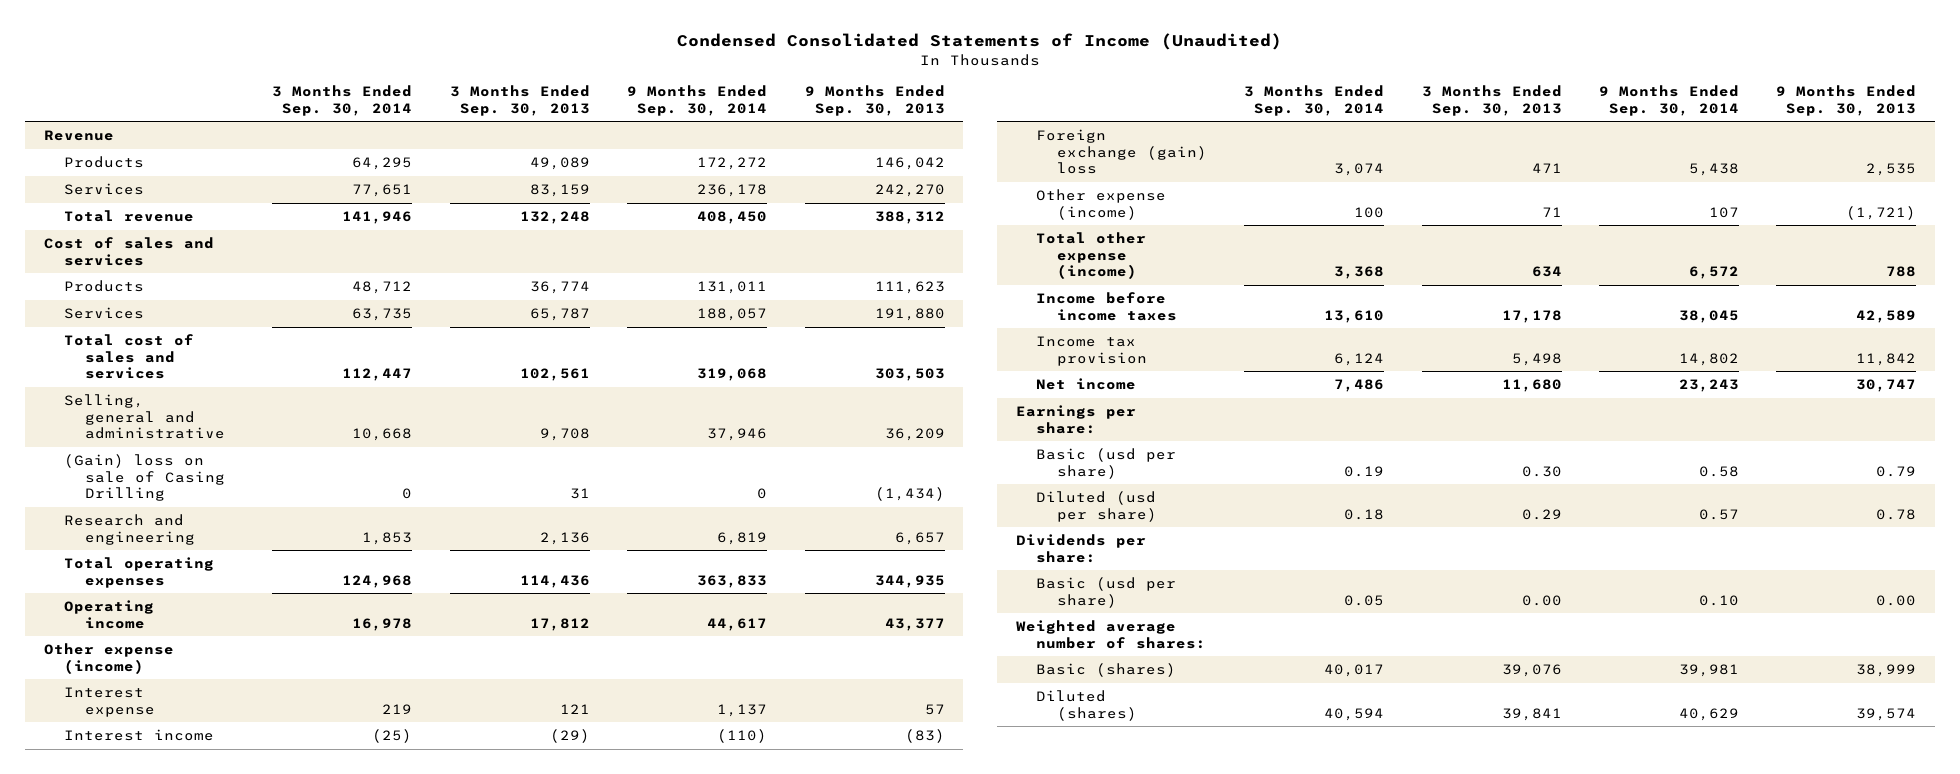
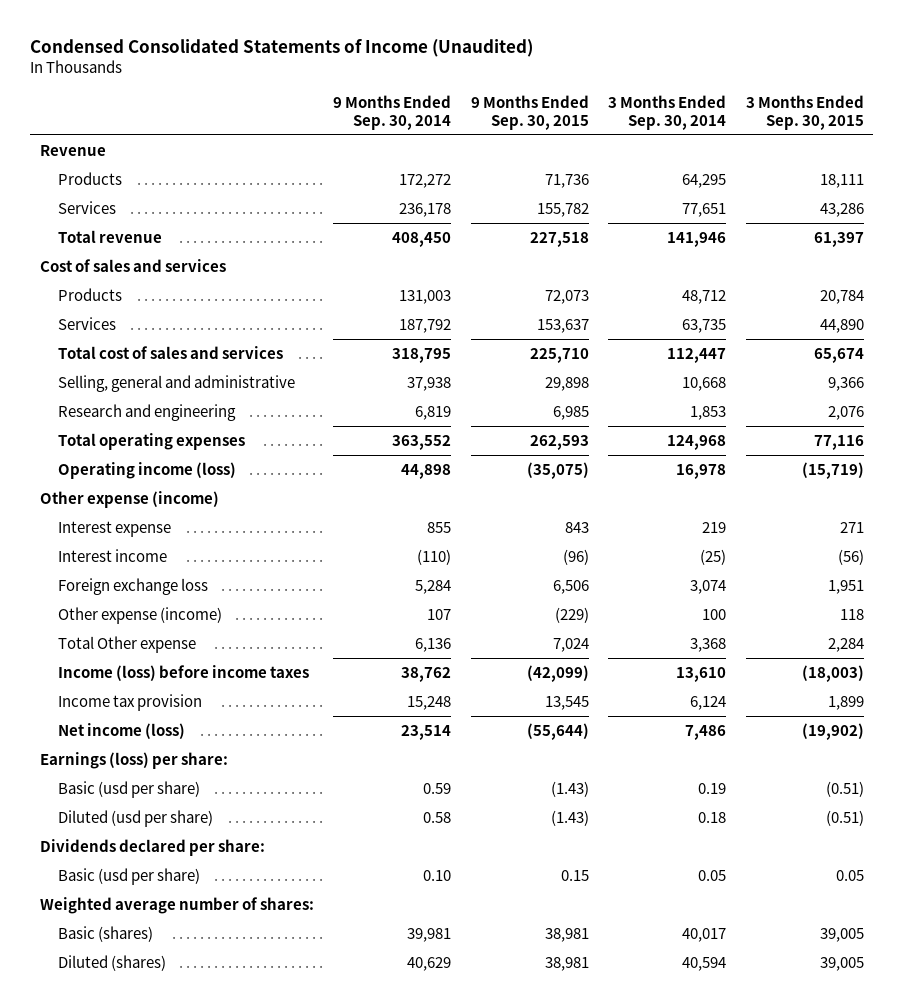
[449,85,590,116] 3 Months Ended Sep. 30, 2013 -> none
[804,85,945,116] 9 Months Ended Sep. 30, 2013 -> none
none -> [470,95,589,130] 9 Months Ended Sep. 30, 2015
none -> [745,95,864,130] 3 Months Ended Sep. 30, 2015
[64,454,225,502] (Gain) loss on sale of Casing Drilling -> none
[697,281,768,295] 131,011 -> [399,289,452,304] 131,003
[697,308,768,322] 188,057 -> [399,318,452,333] 187,792
[697,368,768,382] 319,068 -> [392,347,452,363] 318,795
[707,428,768,442] 37,946 -> [407,376,452,391] 37,938
[697,574,768,588] 363,833 -> [392,434,452,450] 363,552
[64,600,155,629] Operating income -> [58,461,237,479] Operating income (loss)
[707,617,768,631] 44,617 -> [401,463,452,479] 44,898
[717,703,768,717] 1,137 -> [427,521,452,533] 855
[1036,129,1207,175] Foreign exchange (gain) loss -> [58,577,209,595] Foreign exchange loss
[1689,163,1740,177] 5,438 -> [415,579,452,594] 5,284
[1036,232,1147,280] Total other expense (income) -> [58,635,197,653] Total Other expense
[1689,266,1740,280] 6,572 -> [415,637,452,652] 6,136
[1036,292,1177,321] Income before income taxes -> [58,664,310,681] Income (loss) before income taxes
[1679,309,1740,323] 38,045 -> [401,666,452,682] 38,762
[1679,352,1740,366] 14,802 -> [407,695,452,710] 15,248
[1036,378,1137,391] Net income -> [58,722,186,739] Net income (loss)
[1679,379,1740,393] 23,243 -> [401,724,452,740] 23,514
[1015,405,1136,434] Earnings per share: -> [39,751,228,769] Earnings (loss) per share:
[1699,465,1740,477] 0.58 -> [423,782,452,794] 0.59
[1699,508,1740,520] 0.57 -> [423,811,452,823] 0.58
[1015,534,1146,563] Dividends per share: -> [39,838,265,856] Dividends declared per share:

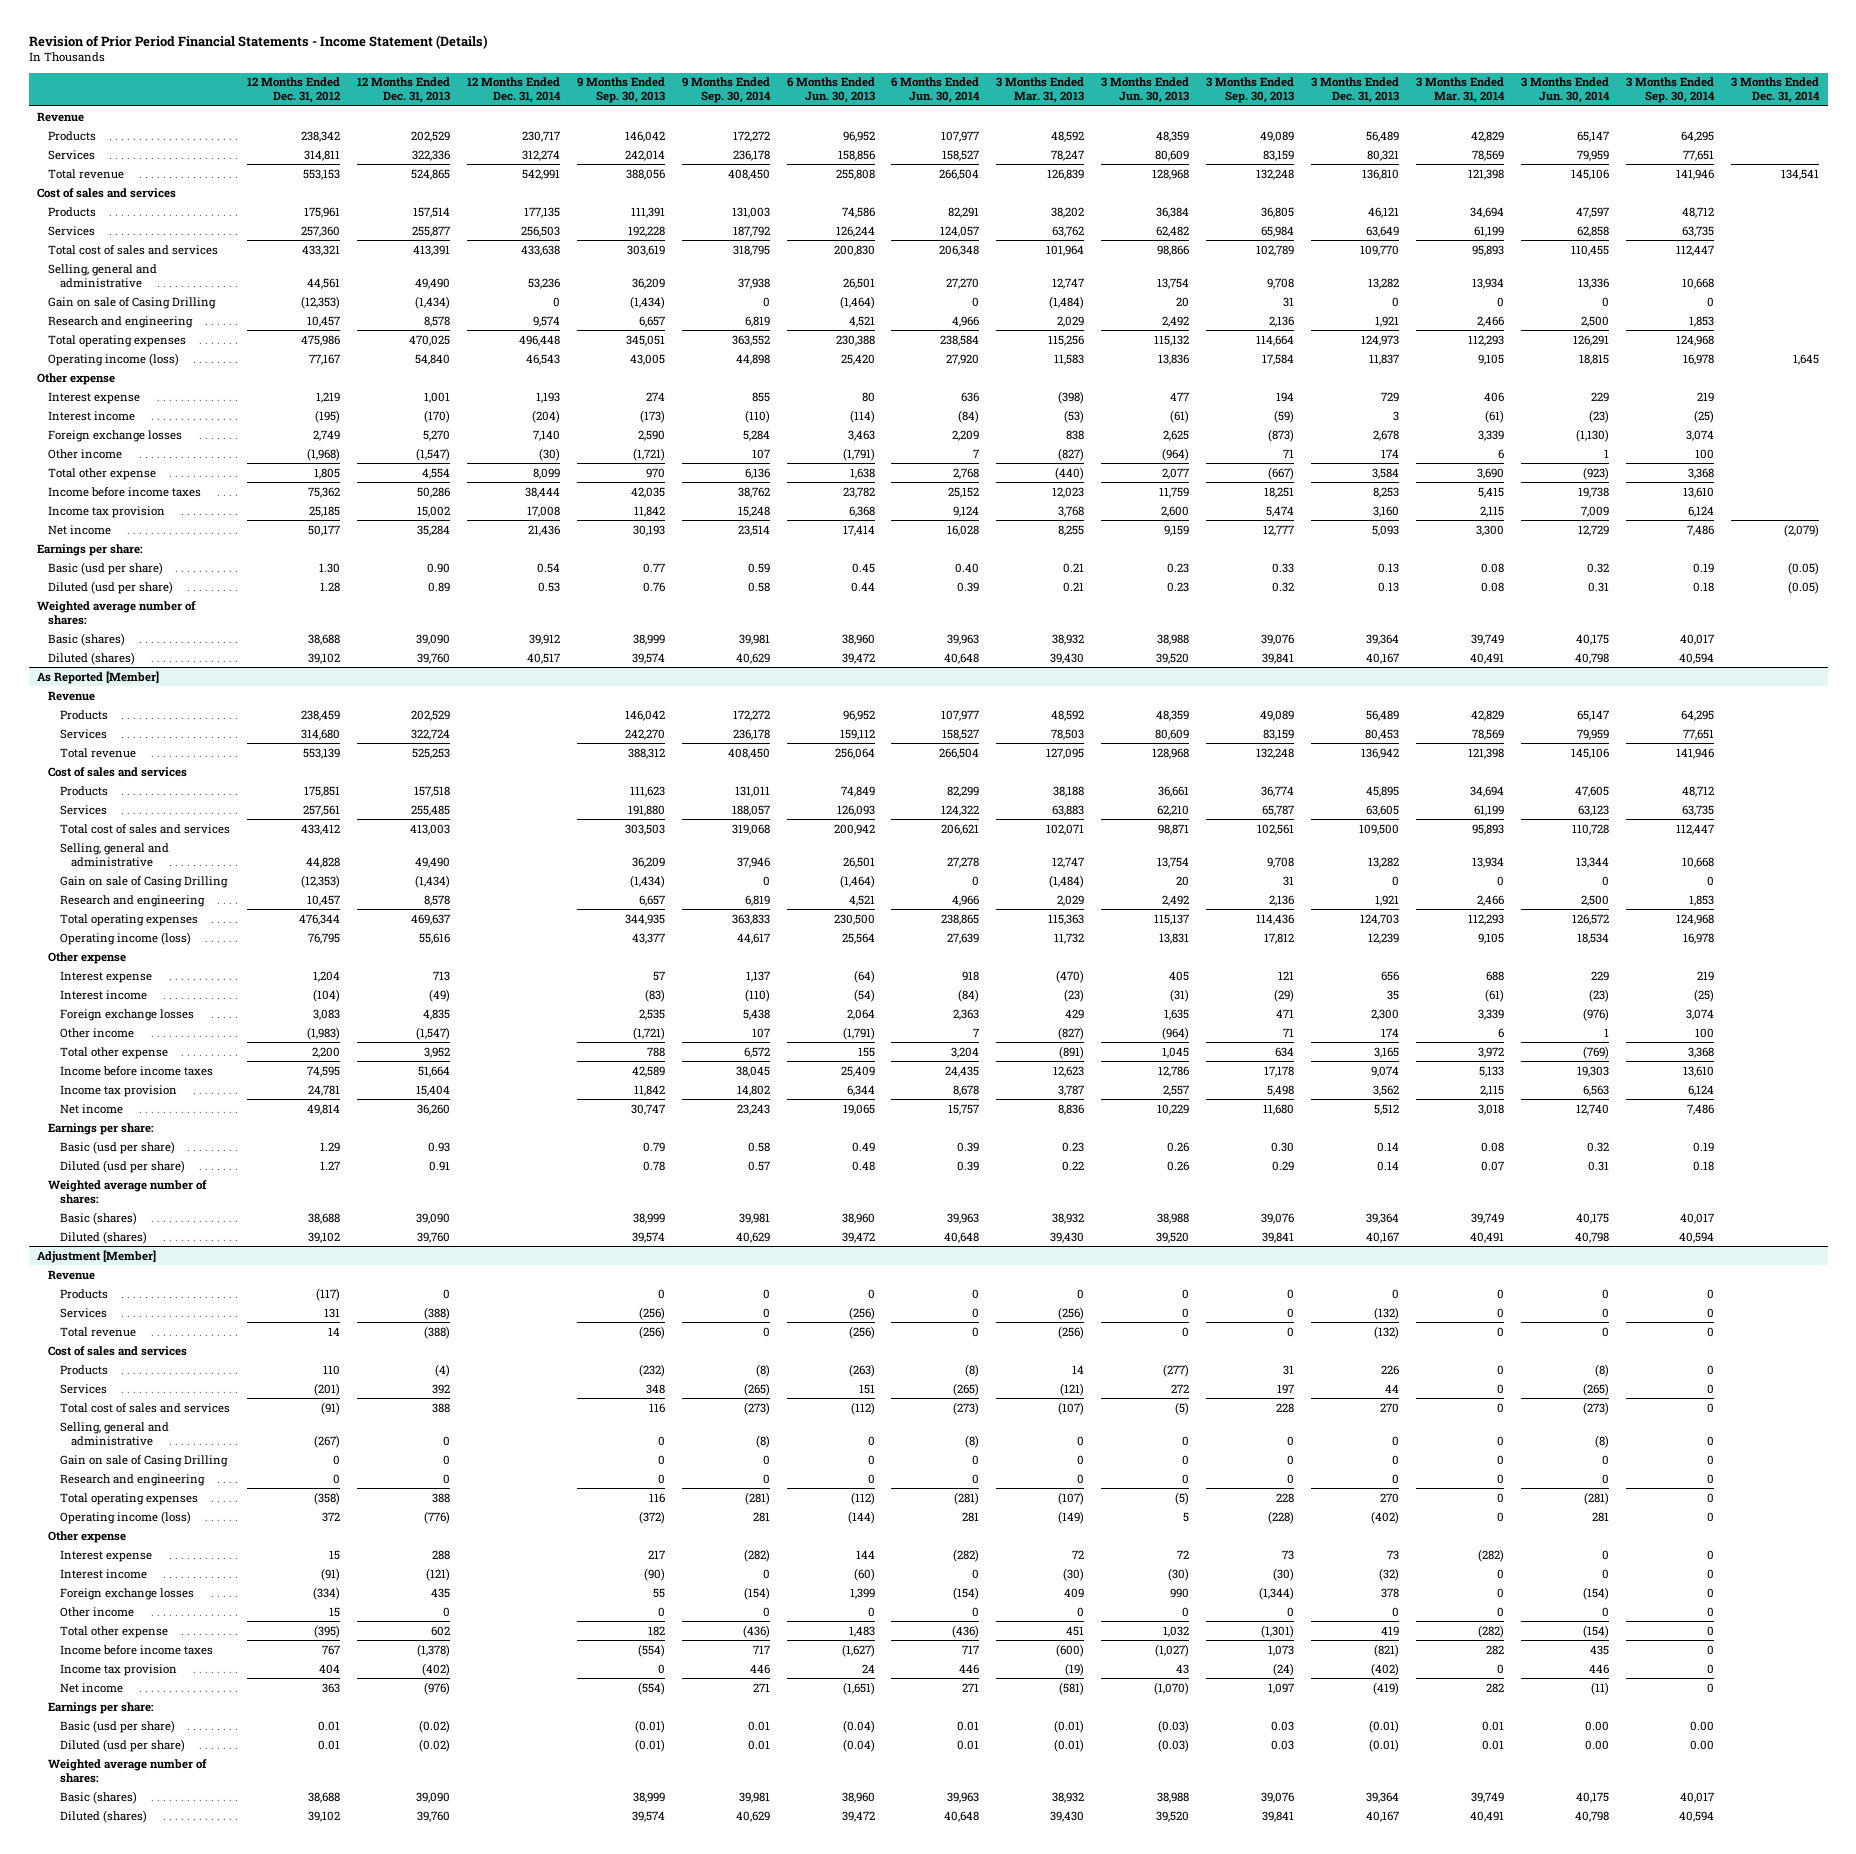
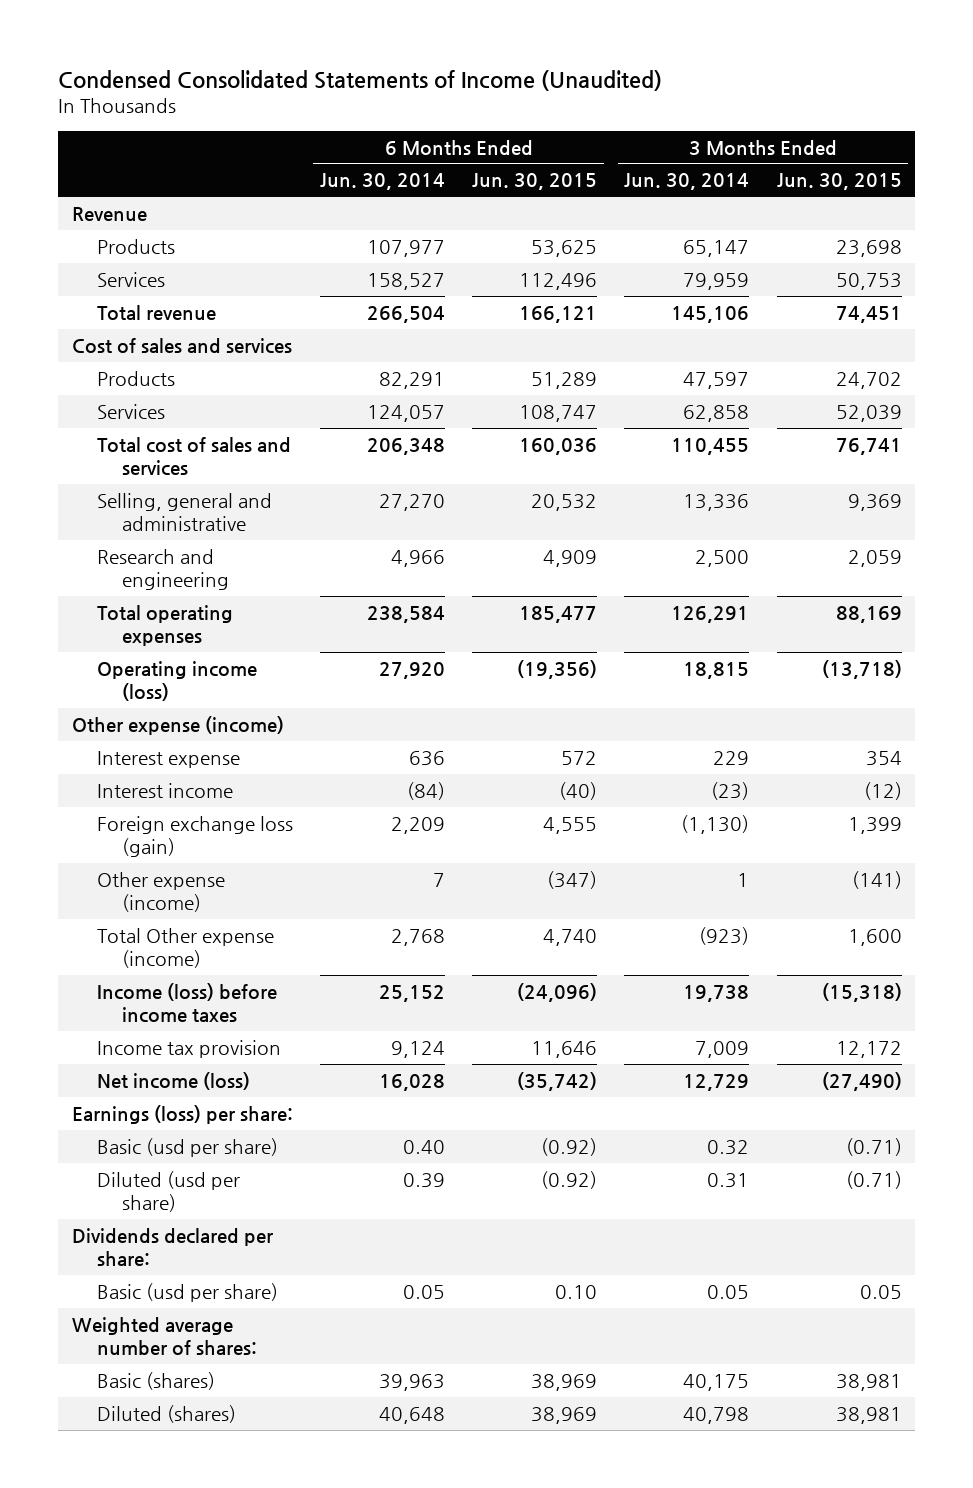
[28,35,488,50] Revision of Prior Period Financial Statements - Income Statement (Details) -> [57,69,662,91] Condensed Consolidated Statements of Income (Unaudited)
[246,77,340,104] 12 Months Ended Dec. 31, 2012 -> none
[356,77,450,104] 12 Months Ended Dec. 31, 2013 -> none
[466,77,561,104] 12 Months Ended Dec. 31, 2014 -> none
[576,77,665,104] 9 Months Ended Sep. 30, 2013 -> none
[681,77,771,104] 9 Months Ended Sep. 30, 2014 -> none
[786,77,875,104] 6 Months Ended Jun. 30, 2013 -> none
[996,77,1085,104] 3 Months Ended Mar. 31, 2013 -> none
[1101,77,1190,104] 3 Months Ended Jun. 30, 2013 -> none
[1206,77,1295,104] 3 Months Ended Sep. 30, 2013 -> none
[1311,77,1400,104] 3 Months Ended Dec. 31, 2013 -> none
[1416,77,1506,104] 3 Months Ended Mar. 31, 2014 -> none
[1626,77,1716,104] 3 Months Ended Sep. 30, 2014 -> none
[1731,77,1821,104] 3 Months Ended Dec. 31, 2014 -> none
none -> [472,173,598,191] Jun. 30, 2015
none -> [776,173,902,191] Jun. 30, 2015
[48,296,217,309] Gain on sale of Casing Drilling -> none
[37,372,116,385] Other expense -> [71,715,284,735] Other expense (income)
[48,429,183,442] Foreign exchange losses -> [96,815,293,858] Foreign exchange loss (gain)
[48,448,123,459] Other income -> [96,871,225,913] Other expense (income)
[48,467,157,480] Total other expense -> [96,927,274,969] Total Other expense (income)
[48,486,202,497] Income before income taxes -> [96,982,277,1024] Income (loss) before income taxes
[48,524,112,535] Net income -> [96,1071,250,1090] Net income (loss)
[37,543,144,556] Earnings per share: -> [71,1104,293,1124] Earnings (loss) per share:
[37,600,197,625] Weighted average number of shares: -> none
[48,632,126,646] Basic (shares) -> none
[48,651,136,665] Diluted (shares) -> none
[37,670,160,684] As Reported [Member] -> none
[48,690,96,701] Revenue -> none
[59,709,108,720] Products -> none
[59,728,107,739] Services -> none
[59,747,136,758] Total revenue -> none
[48,766,188,777] Cost of sales and services -> none
[59,785,108,796] Products -> none
[59,804,107,815] Services -> none
[59,823,230,834] Total cost of sales and services -> none
[59,842,169,867] Selling, general and administrative -> none
[59,875,228,888] Gain on sale of Casing Drilling -> none
[59,894,205,907] Research and engineering -> none
[59,913,198,926] Total operating expenses -> none
[59,931,191,945] Operating income (loss) -> none
[48,951,127,964] Other expense -> none
[59,970,152,983] Interest expense -> none
[59,989,147,1000] Interest income -> none
[59,1008,194,1021] Foreign exchange losses -> none
[59,1027,134,1038] Other income -> none
[59,1046,168,1059] Total other expense -> none
[59,1065,213,1076] Income before income taxes -> none
[59,1084,177,1097] Income tax provision -> none
[59,1103,123,1114] Net income -> none
[48,1122,155,1135] Earnings per share: -> none
[59,1159,185,1173] Diluted (usd per share) -> none
[48,1179,208,1204] Weighted average number of shares: -> none
[59,1211,137,1225] Basic (shares) -> none
[59,1230,147,1244] Diluted (shares) -> none
[37,1249,157,1263] Adjustment [Member] -> none
[48,1269,96,1280] Revenue -> none
[59,1288,108,1299] Products -> none
[59,1307,107,1318] Services -> none
[59,1326,136,1337] Total revenue -> none
[48,1345,188,1356] Cost of sales and services -> none
[59,1364,108,1375] Products -> none
[59,1383,107,1394] Services -> none
[59,1402,230,1413] Total cost of sales and services -> none
[59,1421,169,1446] Selling, general and administrative -> none
[59,1454,228,1467] Gain on sale of Casing Drilling -> none
[59,1473,205,1486] Research and engineering -> none
[59,1492,198,1505] Total operating expenses -> none
[59,1510,191,1524] Operating income (loss) -> none
[48,1530,127,1543] Other expense -> none
[59,1549,152,1562] Interest expense -> none
[59,1568,147,1579] Interest income -> none
[59,1587,194,1600] Foreign exchange losses -> none
[59,1606,134,1617] Other income -> none
[59,1625,168,1638] Total other expense -> none
[59,1644,213,1655] Income before income taxes -> none
[59,1663,177,1676] Income tax provision -> none
[59,1682,123,1693] Net income -> none
[48,1701,155,1714] Earnings per share: -> none
[59,1719,175,1733] Basic (usd per share) -> none
[59,1738,185,1752] Diluted (usd per share) -> none
none -> [71,1227,273,1267] Dividends declared per share:
[957,1141,980,1152] 0.39 -> [402,1284,445,1299] 0.05
[1587,1141,1610,1152] 0.32 -> [707,1284,750,1299] 0.05

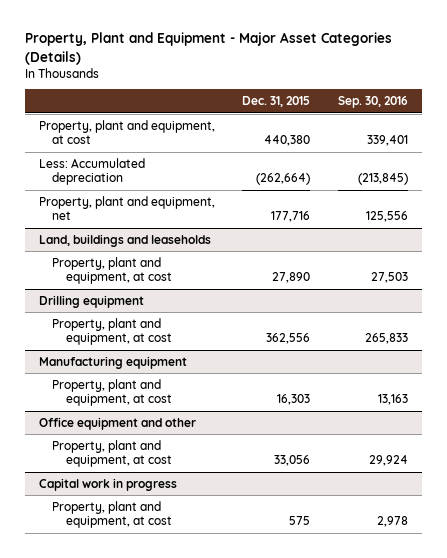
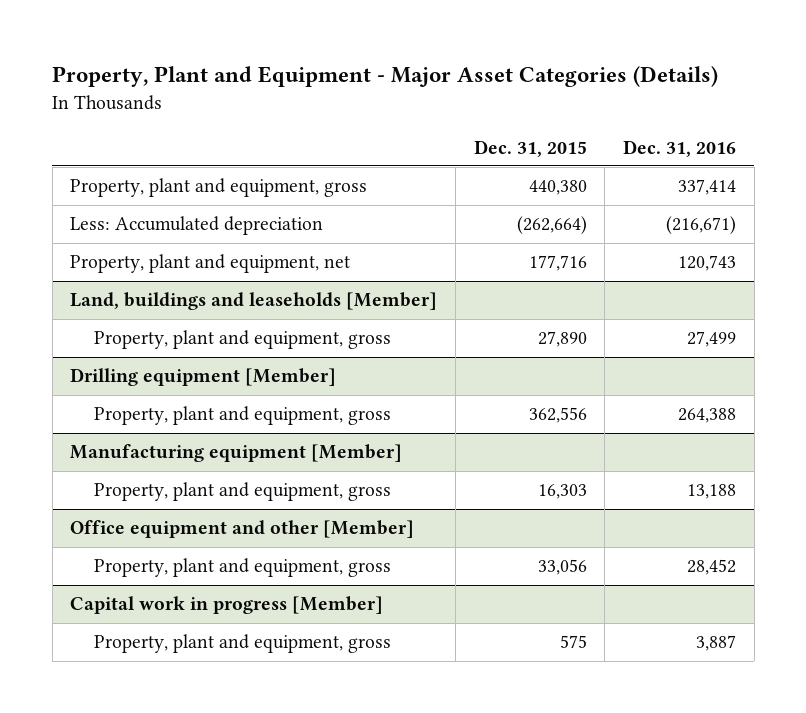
[338,96,409,109] Sep. 30, 2016 -> none
none -> [623,139,737,157] Dec. 31, 2016
[38,119,215,145] Property, plant and equipment, at cost -> [70,178,368,198] Property, plant and equipment, gross
[38,233,211,247] Land, buildings and leaseholds -> [70,292,438,311] Land, buildings and leaseholds [Member]
[52,256,172,285] Property, plant and equipment, at cost -> [93,330,391,350] Property, plant and equipment, gross
[38,294,144,308] Drilling equipment -> [70,368,337,387] Drilling equipment [Member]
[52,317,172,346] Property, plant and equipment, at cost -> [93,406,391,426] Property, plant and equipment, gross
[38,355,187,369] Manufacturing equipment -> [70,444,403,463] Manufacturing equipment [Member]
[52,378,172,407] Property, plant and equipment, at cost -> [93,482,391,502] Property, plant and equipment, gross
[38,416,196,430] Office equipment and other -> [70,520,415,539] Office equipment and other [Member]
[52,439,172,468] Property, plant and equipment, at cost -> [93,558,391,578] Property, plant and equipment, gross
[38,477,177,491] Capital work in progress -> [70,596,384,615] Capital work in progress [Member]
[52,500,172,529] Property, plant and equipment, at cost -> [93,634,391,654] Property, plant and equipment, gross

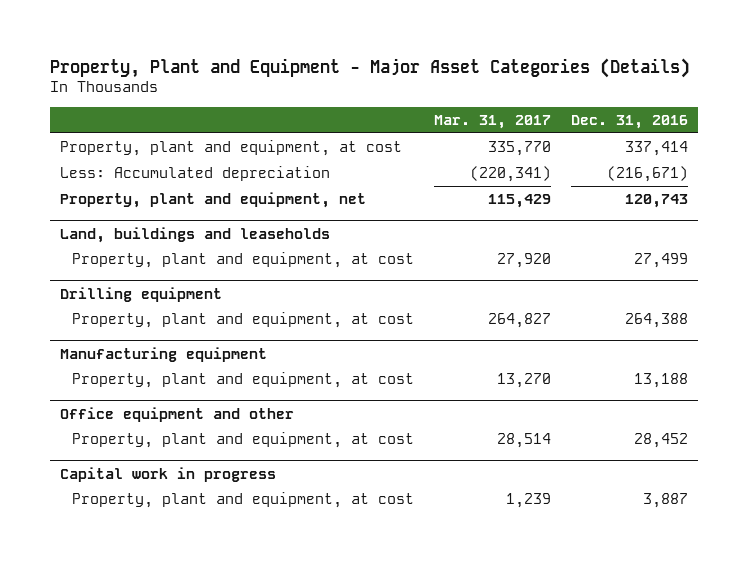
[473,139,587,157] Dec. 31, 2015 -> none
none -> [434,115,552,130] Mar. 31, 2017
[70,178,368,198] Property, plant and equipment, gross -> [59,140,402,157] Property, plant and equipment, at cost
[70,292,438,311] Land, buildings and leaseholds [Member] -> [59,226,330,243] Land, buildings and leaseholds
[93,330,391,350] Property, plant and equipment, gross -> [71,252,414,269] Property, plant and equipment, at cost
[70,368,337,387] Drilling equipment [Member] -> [59,286,222,302] Drilling equipment
[93,406,391,426] Property, plant and equipment, gross -> [71,312,414,329] Property, plant and equipment, at cost
[70,444,403,463] Manufacturing equipment [Member] -> [59,346,267,362] Manufacturing equipment
[93,482,391,502] Property, plant and equipment, gross -> [71,372,414,389] Property, plant and equipment, at cost
[70,520,415,539] Office equipment and other [Member] -> [59,406,294,422] Office equipment and other
[93,558,391,578] Property, plant and equipment, gross -> [71,432,414,449] Property, plant and equipment, at cost
[70,596,384,615] Capital work in progress [Member] -> [59,466,276,482] Capital work in progress
[93,634,391,654] Property, plant and equipment, gross -> [71,492,414,509] Property, plant and equipment, at cost

